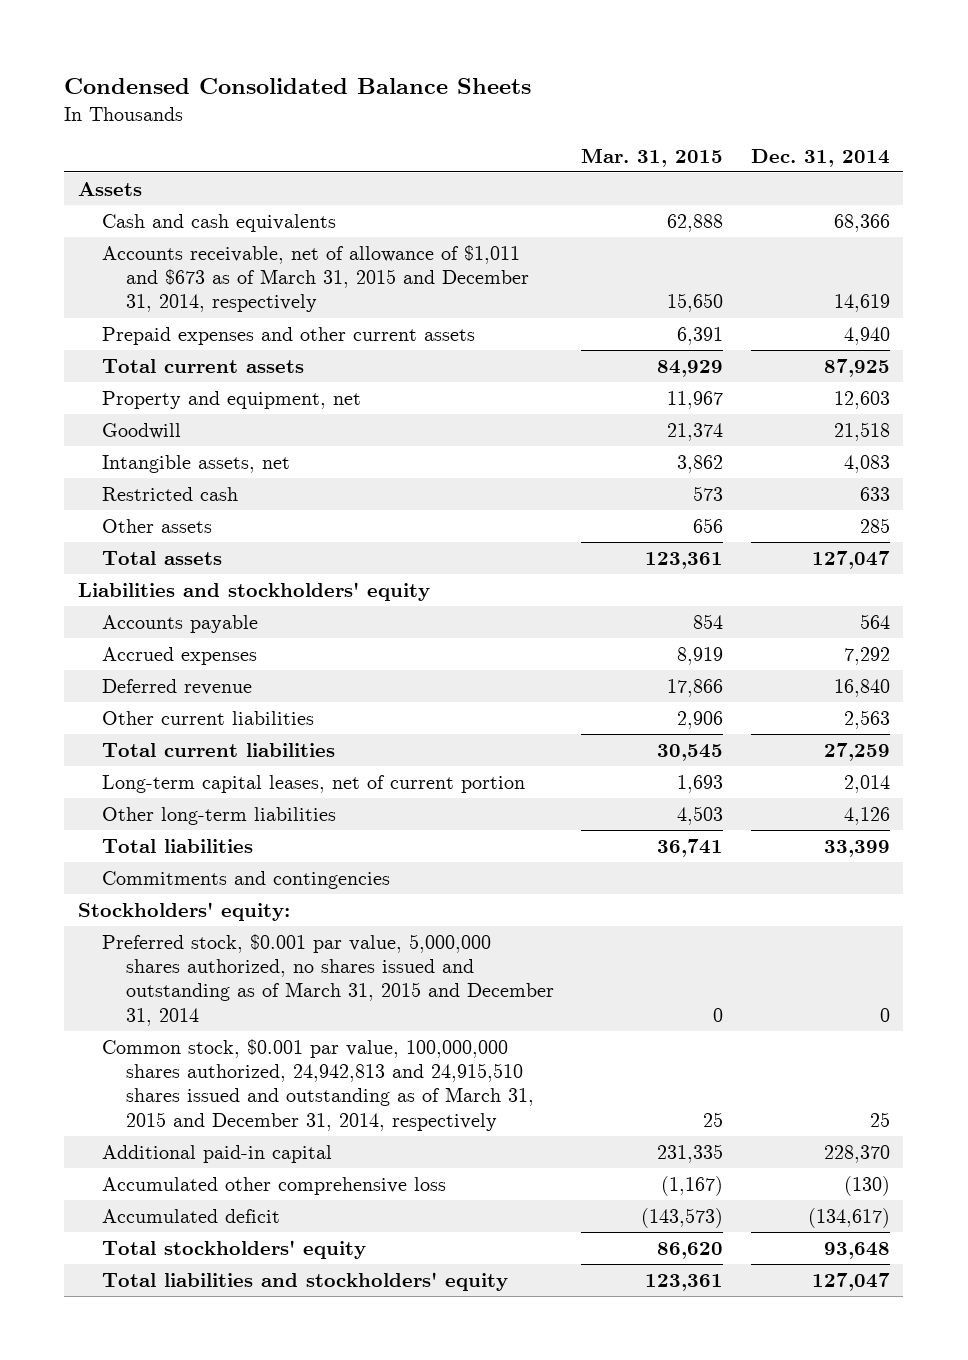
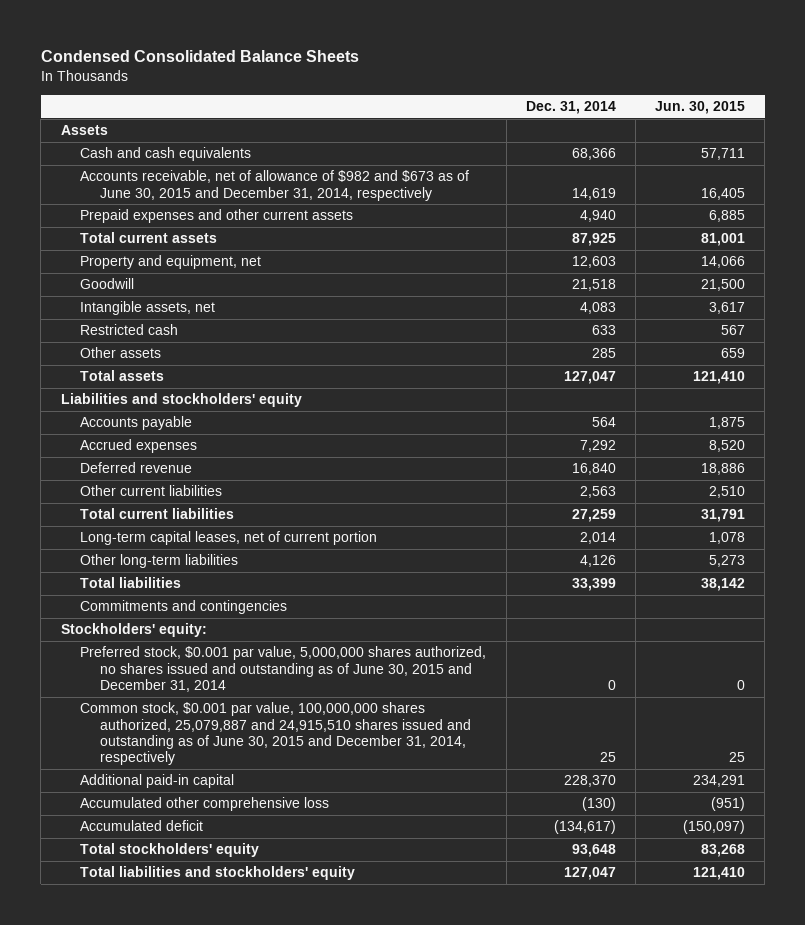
[581,147,724,167] Mar. 31, 2015 -> none
none -> [654,101,745,115] Jun. 30, 2015
[101,244,529,313] Accounts receivable, net of allowance of $1,011 and $673 as of March 31, 2015 and December 31, 2014, respectively -> [80,170,470,201] Accounts receivable, net of allowance of $982 and $673 as of June 30, 2015 and December 31, 2014, respectively
[101,933,554,1026] Preferred stock, $0.001 par value, 5,000,000 shares authorized, no shares issued and outstanding as of March 31, 2015 and December 31, 2014 -> [80,646,487,692] Preferred stock, $0.001 par value, 5,000,000 shares authorized, no shares issued and outstanding as of June 30, 2015 and December 31, 2014
[101,1038,534,1131] Common stock, $0.001 par value, 100,000,000 shares authorized, 24,942,813 and 24,915,510 shares issued and outstanding as of March 31, 2015 and December 31, 2014, respectively -> [80,702,472,766] Common stock, $0.001 par value, 100,000,000 shares authorized, 25,079,887 and 24,915,510 shares issued and outstanding as of June 30, 2015 and December 31, 2014, respectively

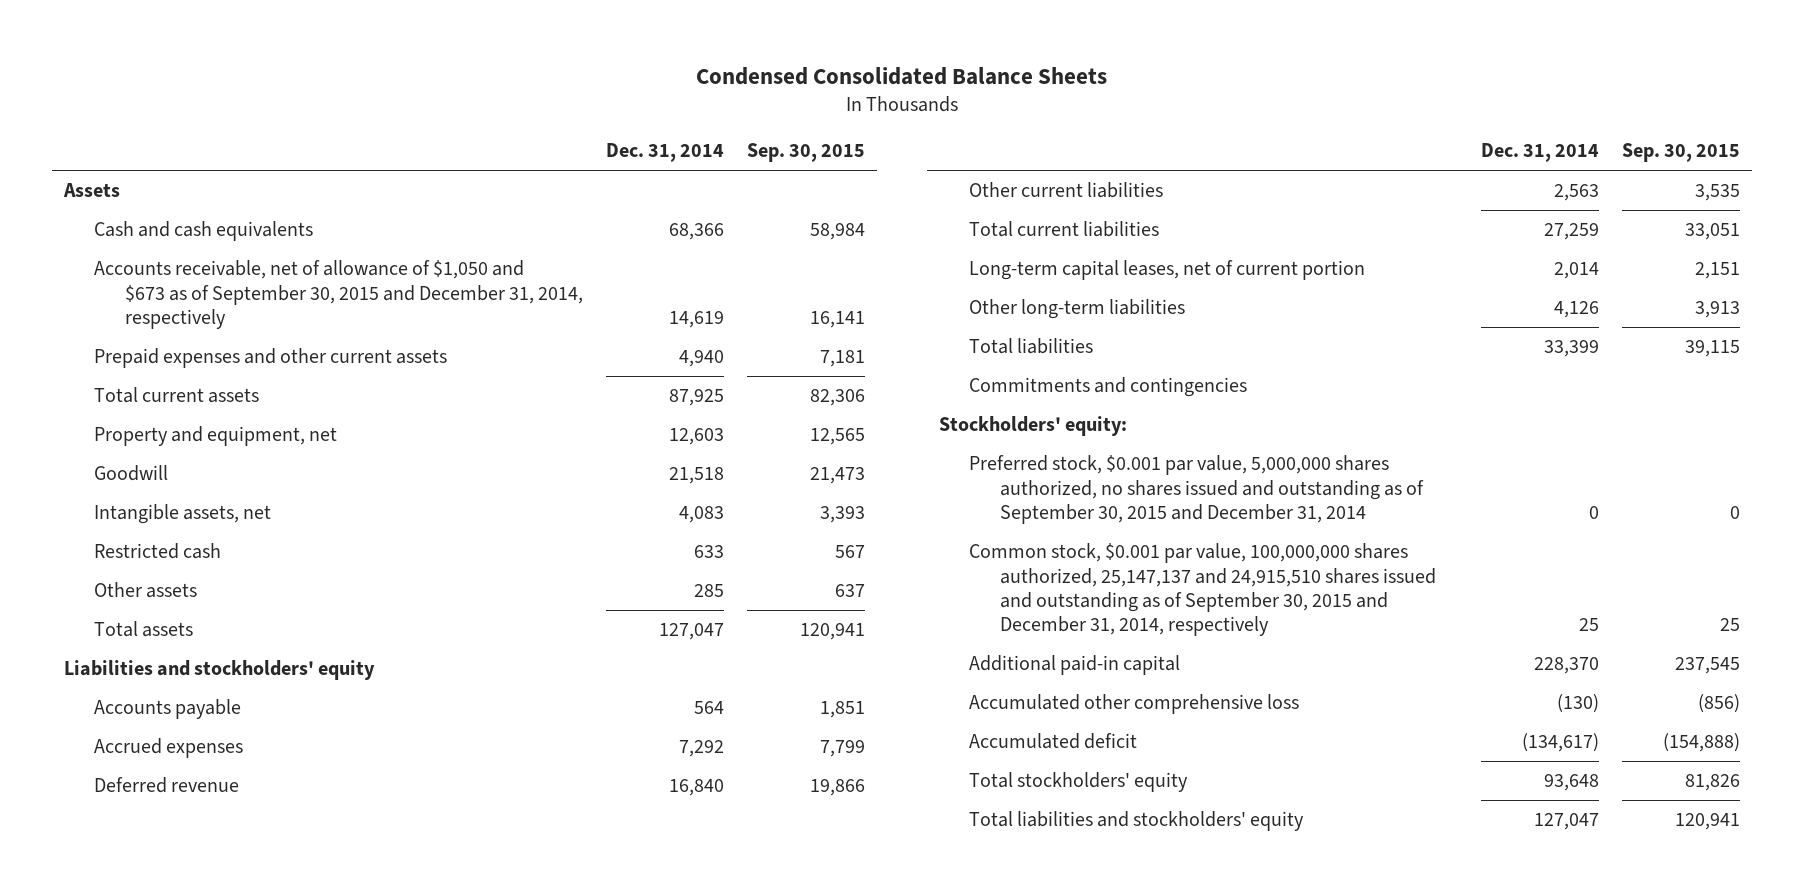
[654,101,745,115] Jun. 30, 2015 -> none
none -> [747,143,866,163] Sep. 30, 2015
[80,170,470,201] Accounts receivable, net of allowance of $982 and $673 as of June 30, 2015 and December 31, 2014, respectively -> [94,260,583,330] Accounts receivable, net of allowance of $1,050 and $673 as of September 30, 2015 and December 31, 2014, respectively
[80,646,487,692] Preferred stock, $0.001 par value, 5,000,000 shares authorized, no shares issued and outstanding as of June 30, 2015 and December 31, 2014 -> [969,455,1424,525] Preferred stock, $0.001 par value, 5,000,000 shares authorized, no shares issued and outstanding as of September 30, 2015 and December 31, 2014
[80,702,472,766] Common stock, $0.001 par value, 100,000,000 shares authorized, 25,079,887 and 24,915,510 shares issued and outstanding as of June 30, 2015 and December 31, 2014, respectively -> [969,543,1436,637] Common stock, $0.001 par value, 100,000,000 shares authorized, 25,147,137 and 24,915,510 shares issued and outstanding as of September 30, 2015 and December 31, 2014, respectively

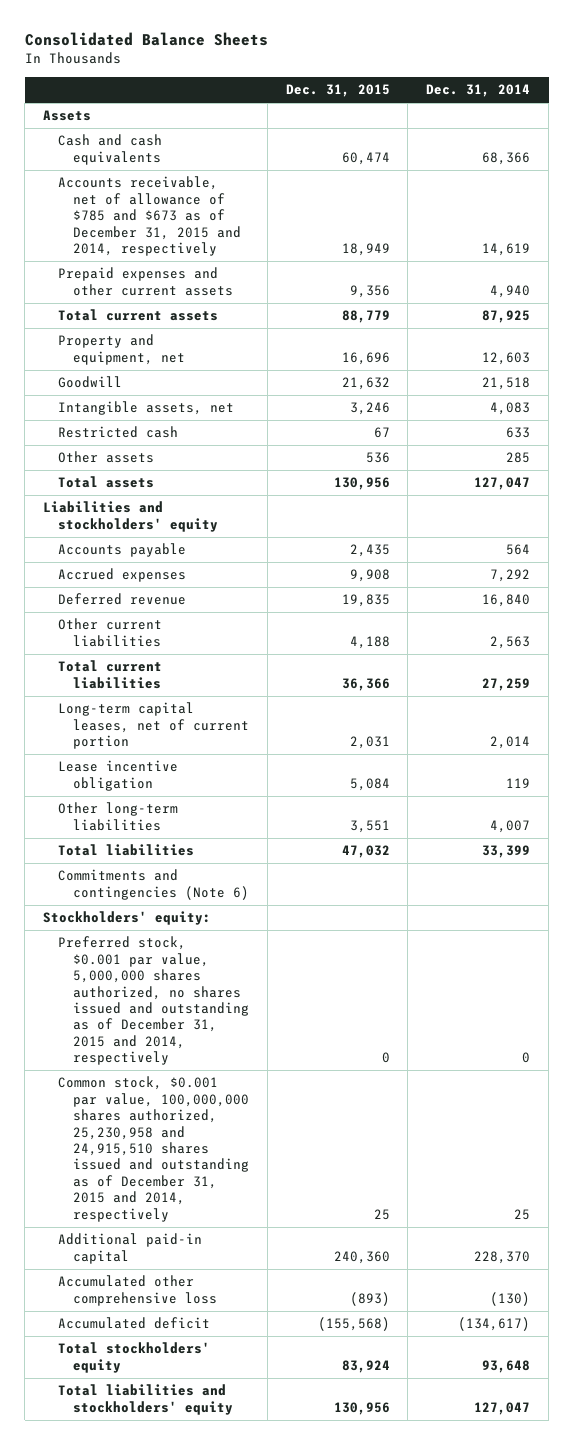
[696,66,1108,85] Condensed Consolidated Balance Sheets -> [24,32,268,47] Consolidated Balance Sheets
[747,143,866,163] Sep. 30, 2015 -> none
none -> [285,84,390,98] Dec. 31, 2015
[94,260,583,330] Accounts receivable, net of allowance of $1,050 and $673 as of September 30, 2015 and December 31, 2014, respectively -> [57,176,241,257] Accounts receivable, net of allowance of $785 and $673 as of December 31, 2015 and 2014, respectively
none -> [57,760,178,791] Lease incentive obligation
[1553,301,1599,319] 4,126 -> [490,819,531,833] 4,007
[969,377,1248,398] Commitments and contingencies -> [57,869,249,900] Commitments and contingencies (Note 6)
[969,455,1424,525] Preferred stock, $0.001 par value, 5,000,000 shares authorized, no shares issued and outstanding as of September 30, 2015 and December 31, 2014 -> [57,936,249,1066] Preferred stock, $0.001 par value, 5,000,000 shares authorized, no shares issued and outstanding as of December 31, 2015 and 2014, respectively
[969,543,1436,637] Common stock, $0.001 par value, 100,000,000 shares authorized, 25,147,137 and 24,915,510 shares issued and outstanding as of September 30, 2015 and December 31, 2014, respectively -> [57,1076,249,1222] Common stock, $0.001 par value, 100,000,000 shares authorized, 25,230,958 and 24,915,510 shares issued and outstanding as of December 31, 2015 and 2014, respectively

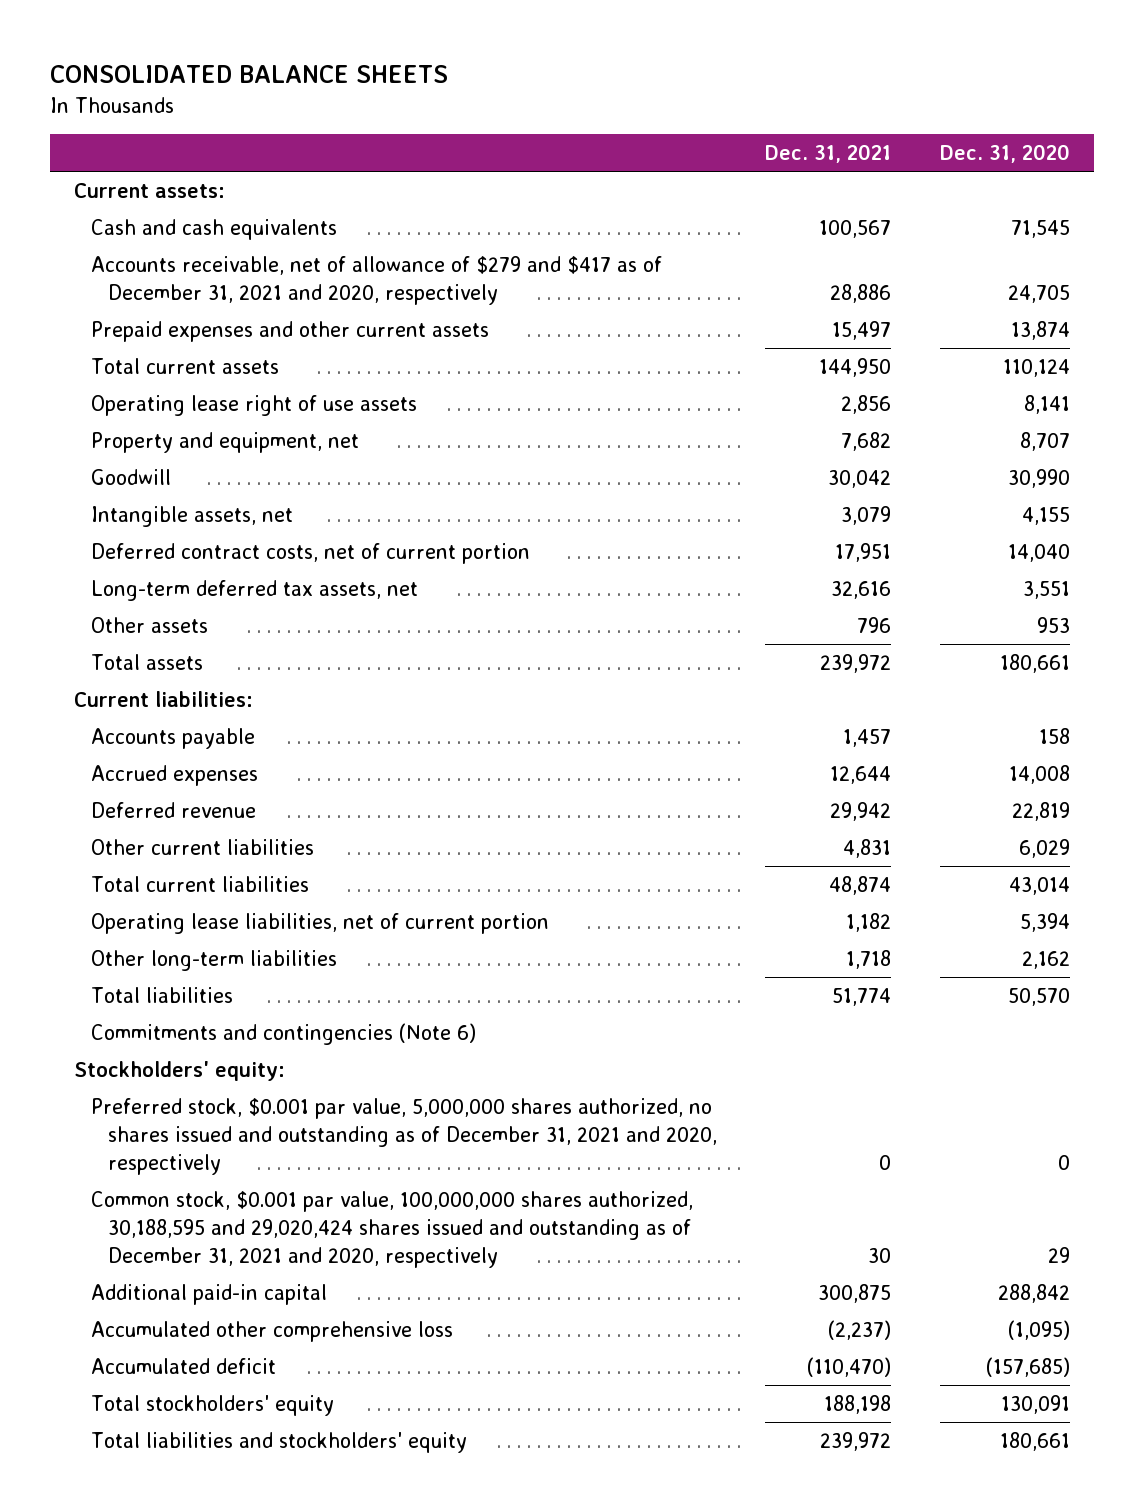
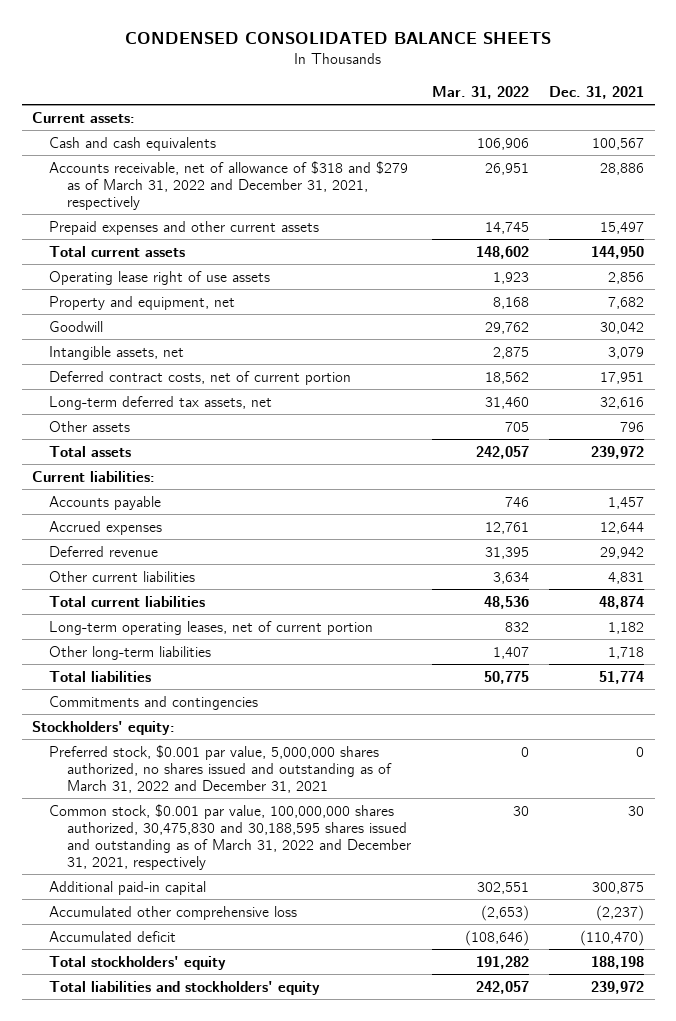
[49,65,448,84] CONSOLIDATED BALANCE SHEETS -> [125,32,552,45] CONDENSED CONSOLIDATED BALANCE SHEETS
[939,143,1070,163] Dec. 31, 2020 -> none
none -> [431,85,529,99] Mar. 31, 2022
[91,255,663,305] Accounts receivable, net of allowance of $279 and $417 as of December 31, 2021 and 2020, respectively -> [49,160,409,210] Accounts receivable, net of allowance of $318 and $279 as of March 31, 2022 and December 31, 2021, respectively
[91,912,550,934] Operating lease liabilities, net of current portion -> [49,620,374,635] Long-term operating leases, net of current portion
[91,1022,477,1045] Commitments and contingencies (Note 6) -> [49,695,259,710] Commitments and contingencies
[91,1097,718,1175] Preferred stock, $0.001 par value, 5,000,000 shares authorized, no shares issued and outstanding as of December 31, 2021 and 2020, respectively -> [49,744,392,793] Preferred stock, $0.001 par value, 5,000,000 shares authorized, no shares issued and outstanding as of March 31, 2022 and December 31, 2021
[91,1190,694,1268] Common stock, $0.001 par value, 100,000,000 shares authorized, 30,188,595 and 29,020,424 shares issued and outstanding as of December 31, 2021 and 2020, respectively -> [49,803,411,870] Common stock, $0.001 par value, 100,000,000 shares authorized, 30,475,830 and 30,188,595 shares issued and outstanding as of March 31, 2022 and December 31, 2021, respectively

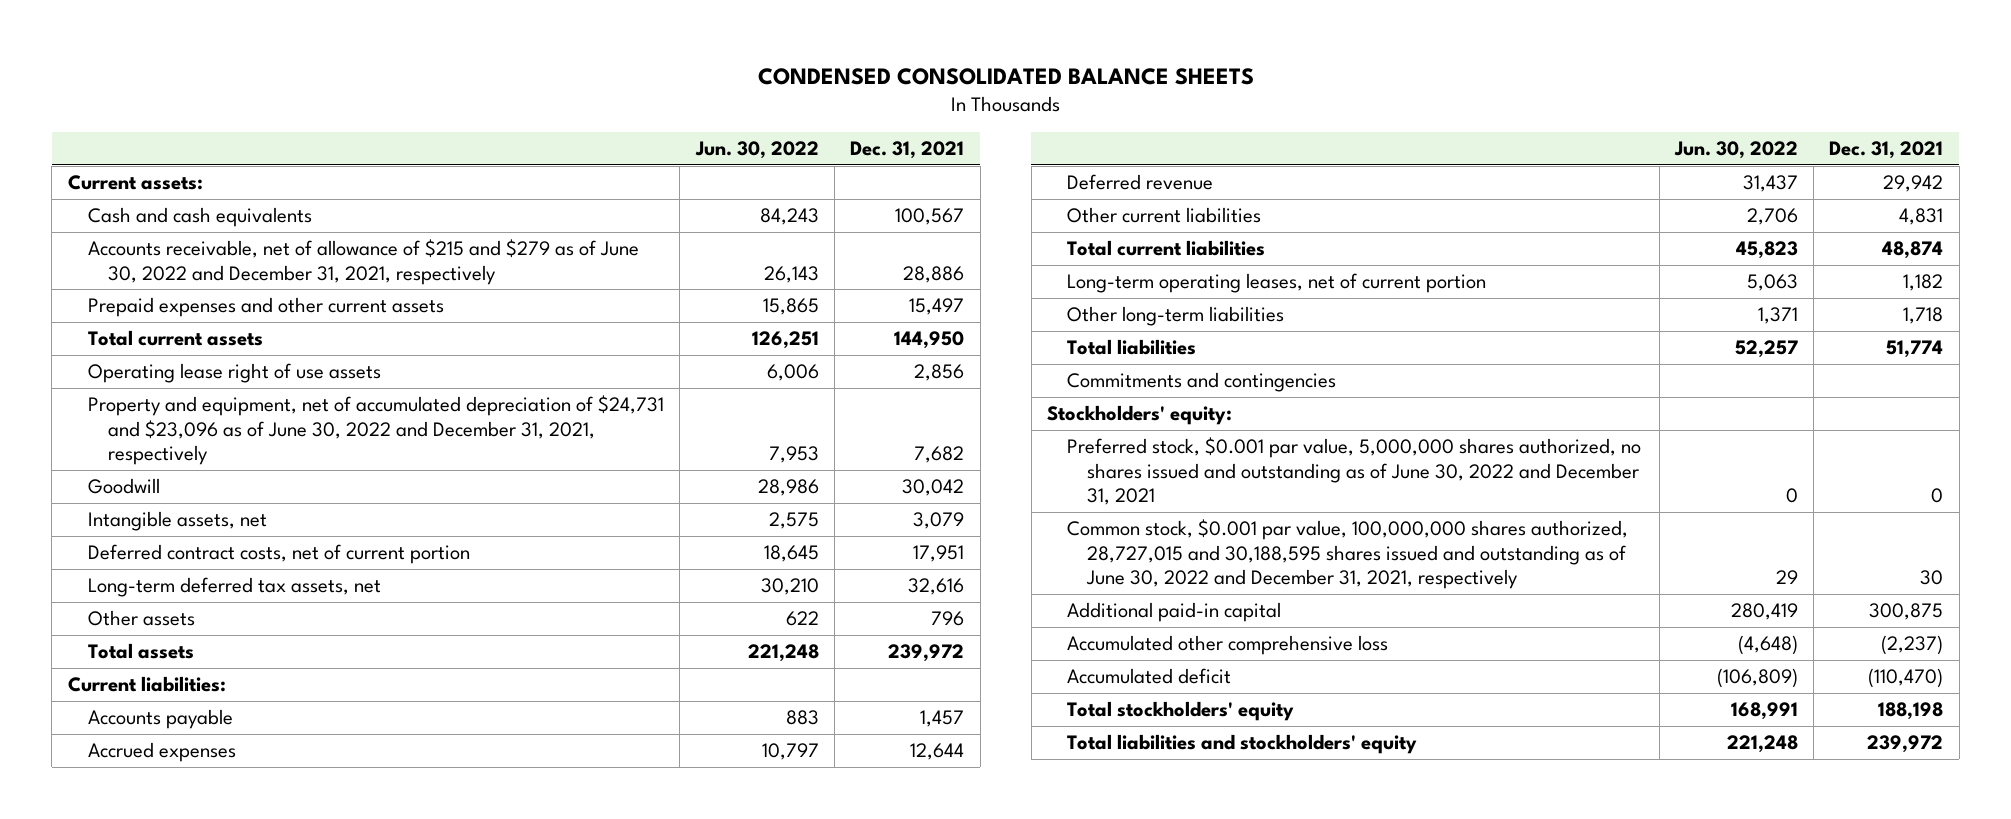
[431,85,529,99] Mar. 31, 2022 -> none
none -> [694,140,819,159] Jun. 30, 2022
[49,160,409,210] Accounts receivable, net of allowance of $318 and $279 as of March 31, 2022 and December 31, 2021, respectively -> [87,239,639,285] Accounts receivable, net of allowance of $215 and $279 as of June 30, 2022 and December 31, 2021, respectively
[49,295,236,310] Property and equipment, net -> [87,395,664,466] Property and equipment, net of accumulated depreciation of $24,731 and $23,096 as of June 30, 2022 and December 31, 2021, respectively
[49,744,392,793] Preferred stock, $0.001 par value, 5,000,000 shares authorized, no shares issued and outstanding as of March 31, 2022 and December 31, 2021 -> [1067,437,1642,506] Preferred stock, $0.001 par value, 5,000,000 shares authorized, no shares issued and outstanding as of June 30, 2022 and December 31, 2021
[49,803,411,870] Common stock, $0.001 par value, 100,000,000 shares authorized, 30,475,830 and 30,188,595 shares issued and outstanding as of March 31, 2022 and December 31, 2021, respectively -> [1067,519,1629,590] Common stock, $0.001 par value, 100,000,000 shares authorized, 28,727,015 and 30,188,595 shares issued and outstanding as of June 30, 2022 and December 31, 2021, respectively

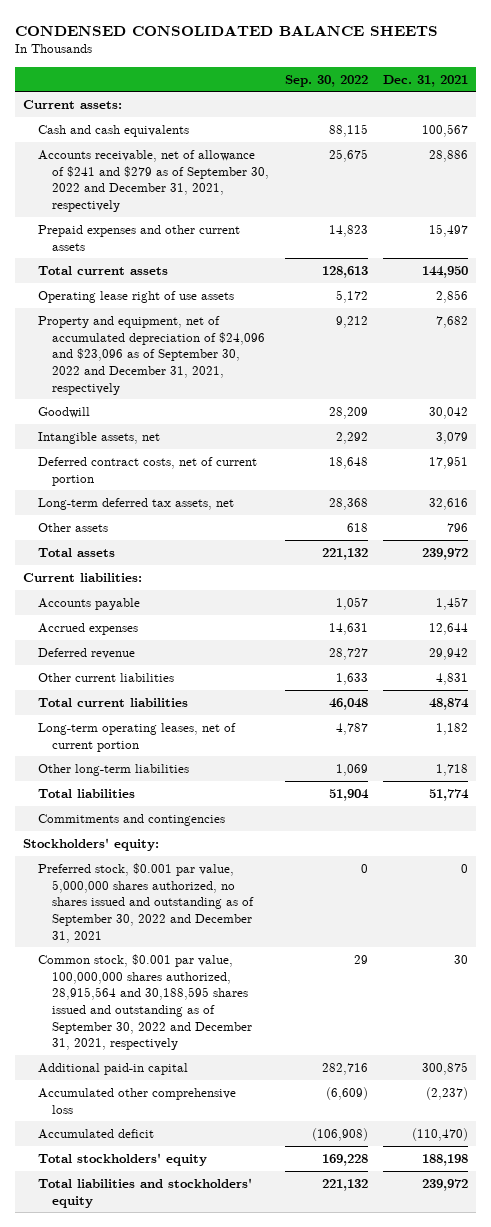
[694,140,819,159] Jun. 30, 2022 -> none
none -> [284,74,368,87] Sep. 30, 2022
[87,239,639,285] Accounts receivable, net of allowance of $215 and $279 as of June 30, 2022 and December 31, 2021, respectively -> [37,149,270,212] Accounts receivable, net of allowance of $241 and $279 as of September 30, 2022 and December 31, 2021, respectively
[87,395,664,466] Property and equipment, net of accumulated depreciation of $24,731 and $23,096 as of June 30, 2022 and December 31, 2021, respectively -> [37,315,266,395] Property and equipment, net of accumulated depreciation of $24,096 and $23,096 as of September 30, 2022 and December 31, 2021, respectively
[1067,437,1642,506] Preferred stock, $0.001 par value, 5,000,000 shares authorized, no shares issued and outstanding as of June 30, 2022 and December 31, 2021 -> [37,862,255,943] Preferred stock, $0.001 par value, 5,000,000 shares authorized, no shares issued and outstanding as of September 30, 2022 and December 31, 2021
[1067,519,1629,590] Common stock, $0.001 par value, 100,000,000 shares authorized, 28,727,015 and 30,188,595 shares issued and outstanding as of June 30, 2022 and December 31, 2021, respectively -> [37,953,253,1051] Common stock, $0.001 par value, 100,000,000 shares authorized, 28,915,564 and 30,188,595 shares issued and outstanding as of September 30, 2022 and December 31, 2021, respectively

